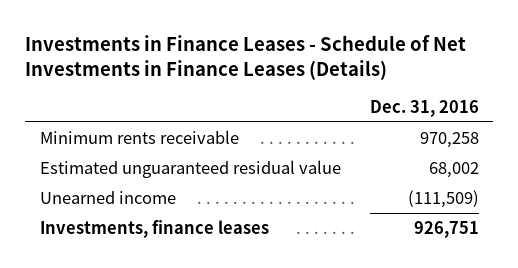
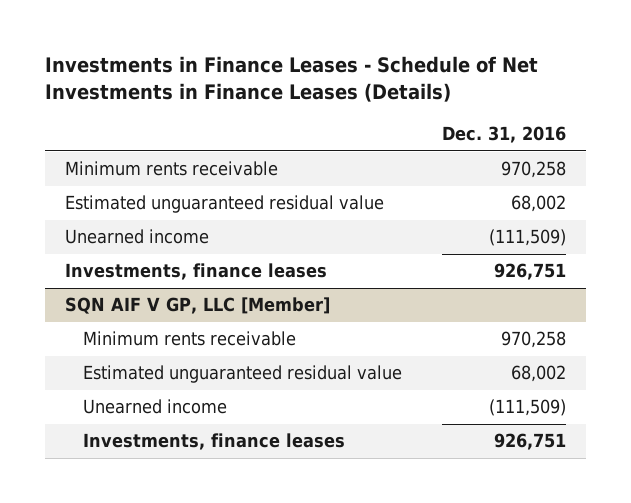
none -> [65,297,331,315] SQN AIF V GP, LLC [Member]
none -> [83,331,297,347] Minimum rents receivable
none -> [83,365,403,384] Estimated unguaranteed residual value
none -> [83,399,228,415] Unearned income
none -> [83,433,346,451] Investments, finance leases

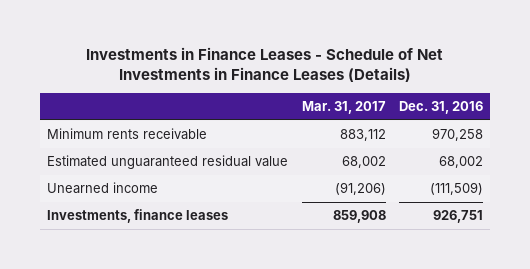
none -> [301,101,386,115] Mar. 31, 2017
[65,297,331,315] SQN AIF V GP, LLC [Member] -> none
[83,331,297,347] Minimum rents receivable -> none
[83,365,403,384] Estimated unguaranteed residual value -> none
[83,399,228,415] Unearned income -> none
[83,433,346,451] Investments, finance leases -> none

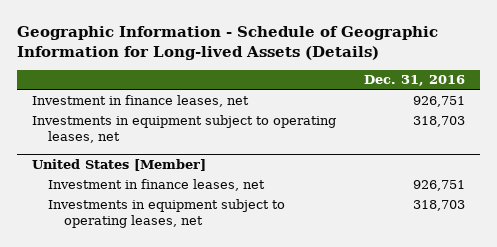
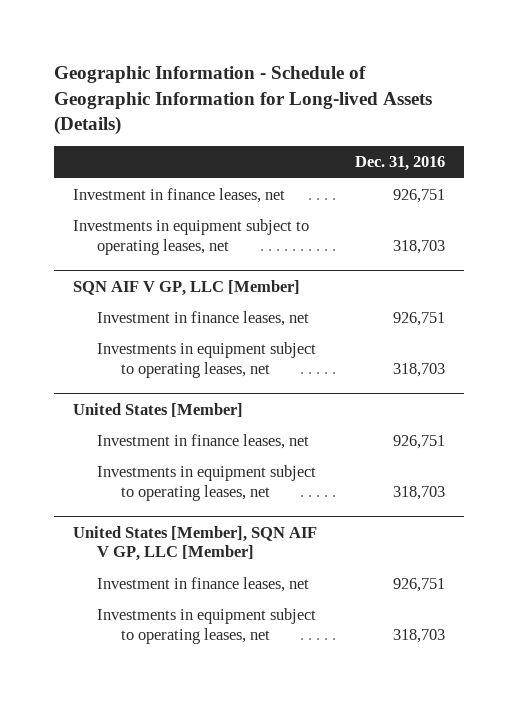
none -> [72,279,300,296] SQN AIF V GP, LLC [Member]
none -> [96,310,309,326] Investment in finance leases, net
none -> [96,341,316,378] Investments in equipment subject to operating leases, net
none -> [72,525,317,562] United States [Member], SQN AIF V GP, LLC [Member]
none -> [96,576,309,592] Investment in finance leases, net
none -> [96,607,316,644] Investments in equipment subject to operating leases, net

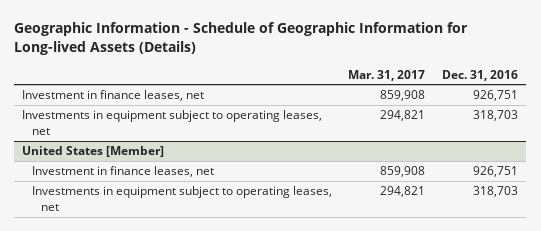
none -> [348,69,426,81] Mar. 31, 2017
[72,279,300,296] SQN AIF V GP, LLC [Member] -> none
[96,310,309,326] Investment in finance leases, net -> none
[96,341,316,378] Investments in equipment subject to operating leases, net -> none
[72,525,317,562] United States [Member], SQN AIF V GP, LLC [Member] -> none
[96,576,309,592] Investment in finance leases, net -> none
[96,607,316,644] Investments in equipment subject to operating leases, net -> none

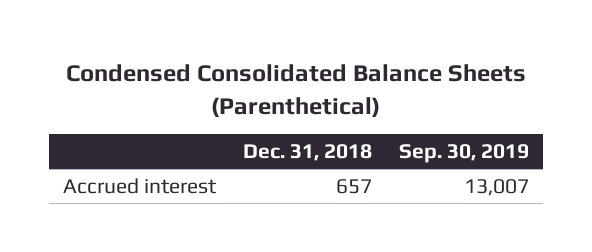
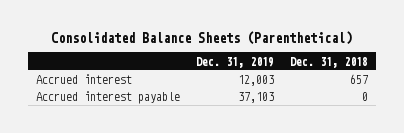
[65,64,526,118] Condensed Consolidated Balance Sheets (Parenthetical) -> [50,30,352,45] Consolidated Balance Sheets (Parenthetical)
[398,144,529,164] Sep. 30, 2019 -> none
none -> [195,56,274,68] Dec. 31, 2019
none -> [35,91,180,105] Accrued interest payable

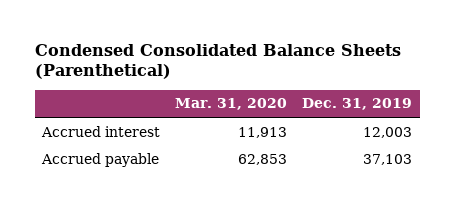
[50,30,352,45] Consolidated Balance Sheets (Parenthetical) -> [34,43,401,80] Condensed Consolidated Balance Sheets (Parenthetical)
[289,56,368,68] Dec. 31, 2018 -> none
none -> [175,98,288,111] Mar. 31, 2020
[35,91,180,105] Accrued interest payable -> [41,152,160,167] Accrued payable

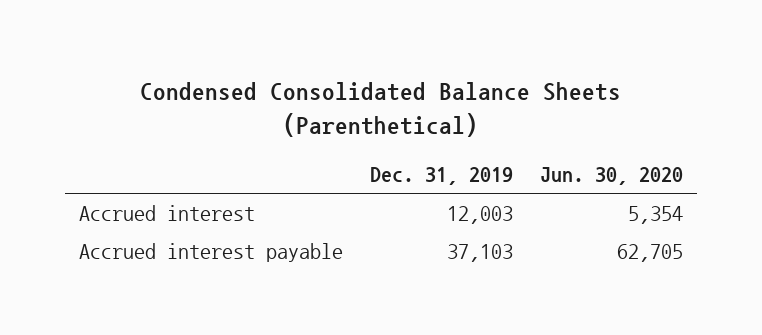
[175,98,288,111] Mar. 31, 2020 -> none
none -> [540,167,684,186] Jun. 30, 2020
[41,152,160,167] Accrued payable -> [78,243,343,263] Accrued interest payable

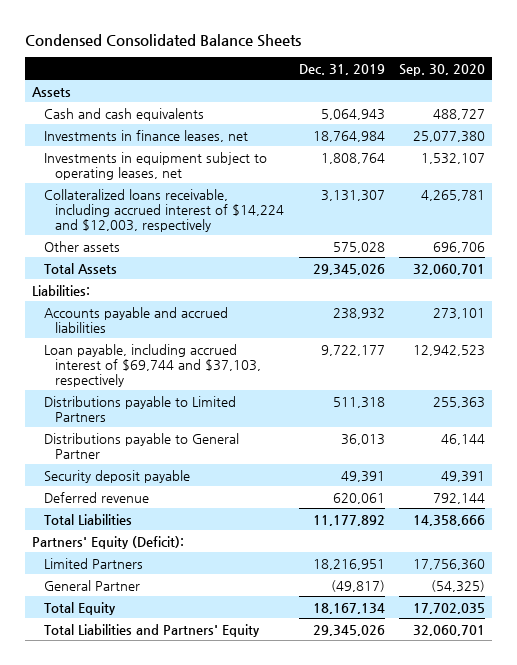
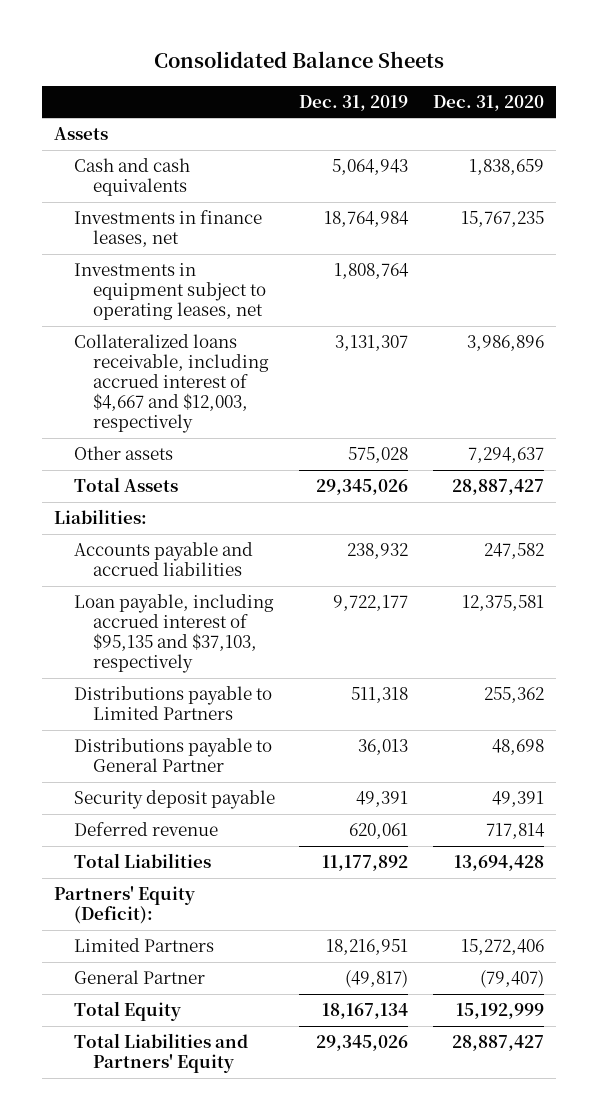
[25,33,302,47] Condensed Consolidated Balance Sheets -> [153,51,444,69] Consolidated Balance Sheets
[398,63,485,76] Sep. 30, 2020 -> none
none -> [432,94,544,111] Dec. 31, 2020
[43,188,285,232] Collateralized loans receivable, including accrued interest of $14,224 and $12,003, respectively -> [73,334,270,433] Collateralized loans receivable, including accrued interest of $4,667 and $12,003, respectively
[43,343,262,387] Loan payable, including accrued interest of $69,744 and $37,103, respectively -> [73,594,274,674] Loan payable, including accrued interest of $95,135 and $37,103, respectively

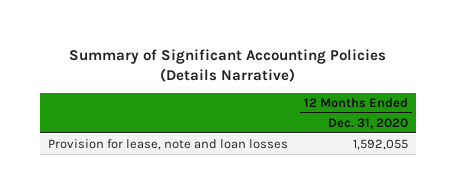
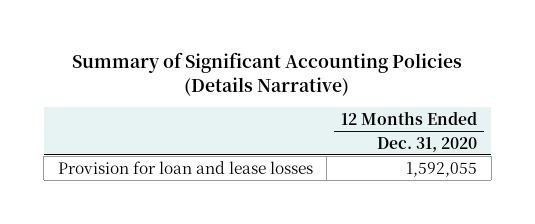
[47,138,288,150] Provision for lease, note and loan losses -> [57,160,313,174] Provision for loan and lease losses

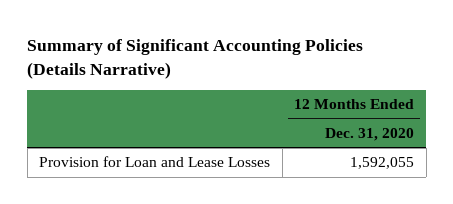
[57,160,313,174] Provision for loan and lease losses -> [39,156,271,168] Provision for Loan and Lease Losses

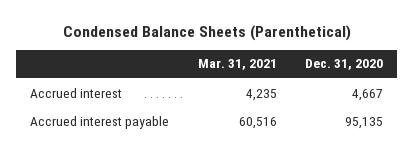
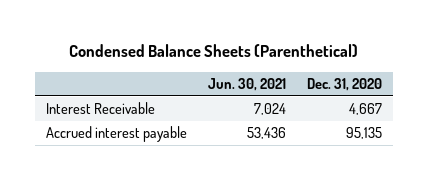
[197,59,277,71] Mar. 31, 2021 -> none
none -> [207,78,286,92] Jun. 30, 2021
[30,87,123,98] Accrued interest -> [45,102,155,115] Interest Receivable

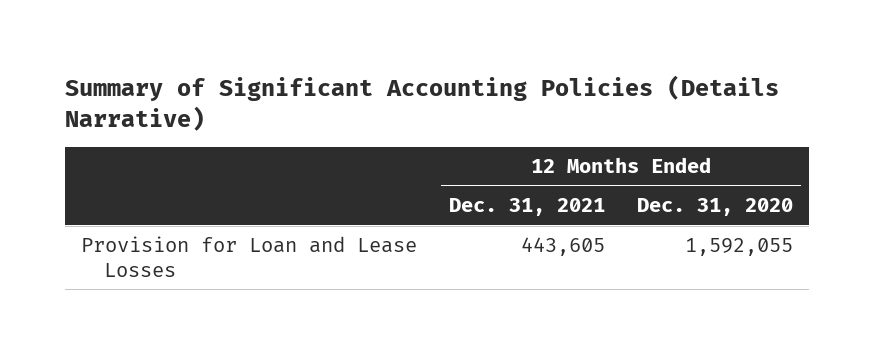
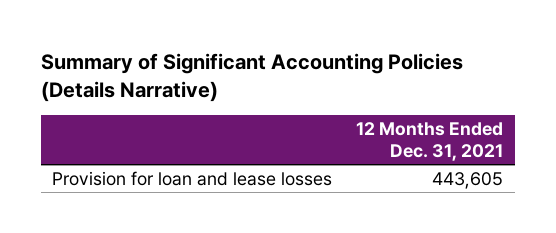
[637,198,794,217] Dec. 31, 2020 -> none
[80,236,417,277] Provision for Loan and Lease Losses -> [52,170,333,186] Provision for loan and lease losses

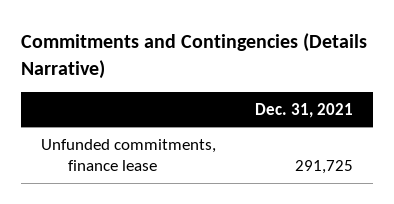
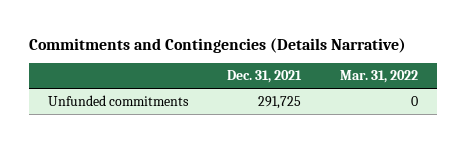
none -> [340,70,419,84] Mar. 31, 2022
[40,138,216,172] Unfunded commitments, finance lease -> [48,95,190,107] Unfunded commitments

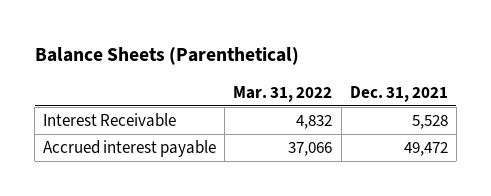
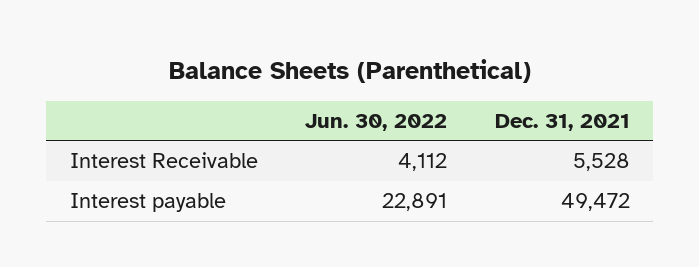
[233,85,333,102] Mar. 31, 2022 -> none
none -> [305,113,448,131] Jun. 30, 2022
[43,140,217,158] Accrued interest payable -> [69,193,226,213] Interest payable

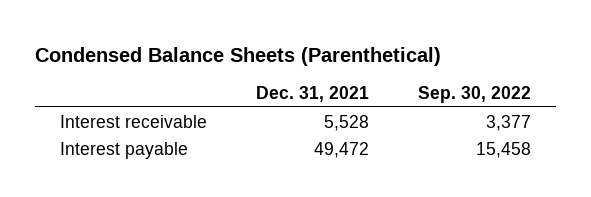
[168,59,531,84] Balance Sheets (Parenthetical) -> [35,47,442,67] Condensed Balance Sheets (Parenthetical)
[305,113,448,131] Jun. 30, 2022 -> none
none -> [418,86,532,104] Sep. 30, 2022
[69,152,258,169] Interest Receivable -> [59,114,207,128] Interest receivable

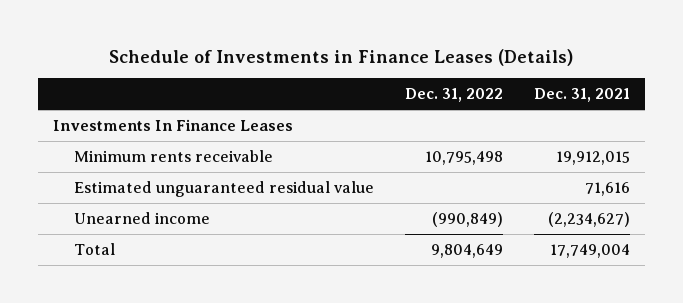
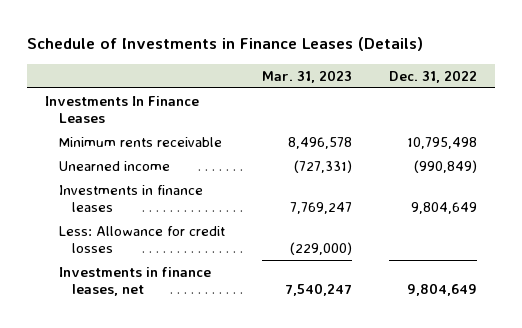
[533,88,630,103] Dec. 31, 2021 -> none
none -> [261,69,352,83] Mar. 31, 2023
[73,180,374,197] Estimated unguaranteed residual value -> none
none -> [58,185,203,212] Investments in finance leases
none -> [58,226,225,253] Less: Allowance for credit losses
[73,242,115,255] Total -> [58,267,211,296] Investments in finance leases, net

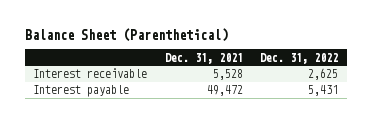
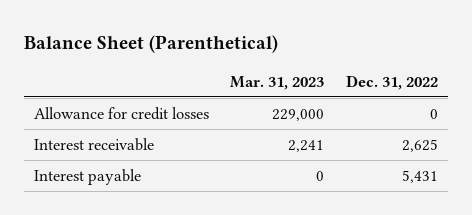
[164,52,243,64] Dec. 31, 2021 -> none
none -> [230,75,325,90] Mar. 31, 2023
none -> [34,106,210,120] Allowance for credit losses

